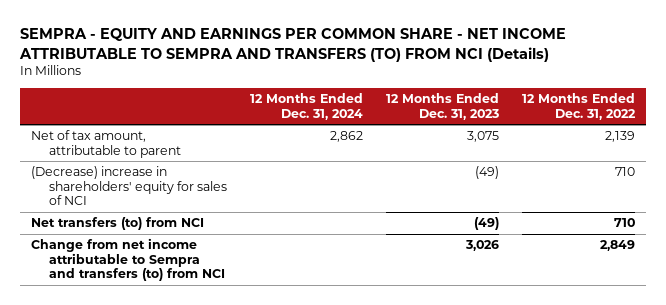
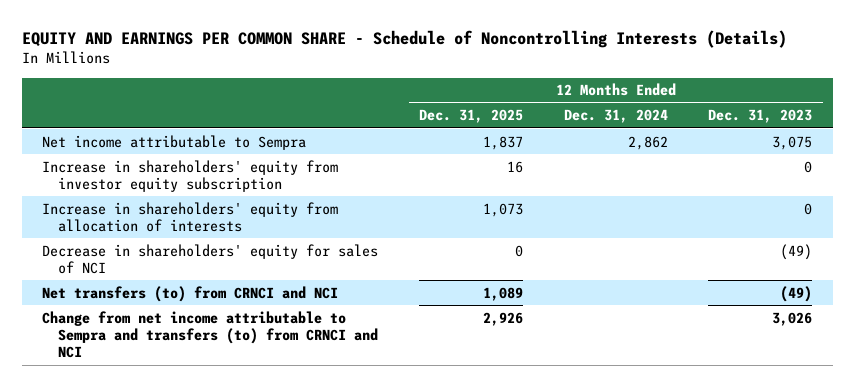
[18,28,566,62] SEMPRA - EQUITY AND EARNINGS PER COMMON SHARE - NET INCOME ATTRIBUTABLE TO SEMPRA AND TRANSFERS (TO) FROM NCI (Details) -> [21,30,787,49] EQUITY AND EARNINGS PER COMMON SHARE - Schedule of Noncontrolling Interests (Details)
[521,92,636,120] 12 Months Ended Dec. 31, 2022 -> none
none -> [418,109,523,124] Dec. 31, 2025
[31,130,181,158] Net of tax amount, attributable to parent -> [42,134,307,150] Net income attributable to Sempra
none -> [42,159,339,192] Increase in shareholders' equity from investor equity subscription
none -> [42,201,339,232] Increase in shareholders' equity from allocation of interests
[31,166,227,206] (Decrease) increase in shareholders' equity for sales of NCI -> [42,243,379,274] Decrease in shareholders' equity for sales of NCI
[31,217,205,231] Net transfers (to) from NCI -> [42,285,339,302] Net transfers (to) from CRNCI and NCI
[31,238,225,282] Change from net income attributable to Sempra and transfers (to) from NCI -> [42,310,379,359] Change from net income attributable to Sempra and transfers (to) from CRNCI and NCI

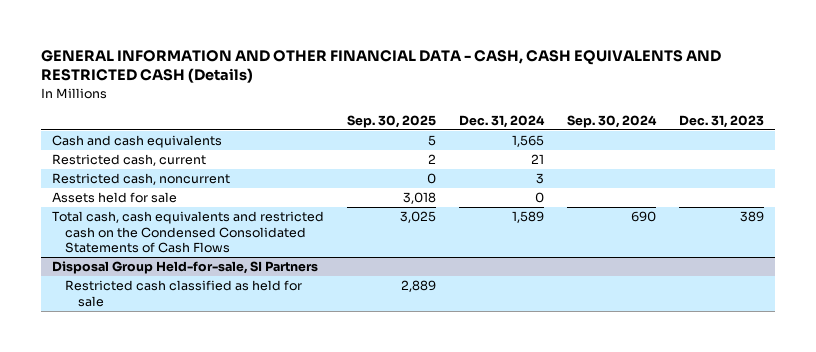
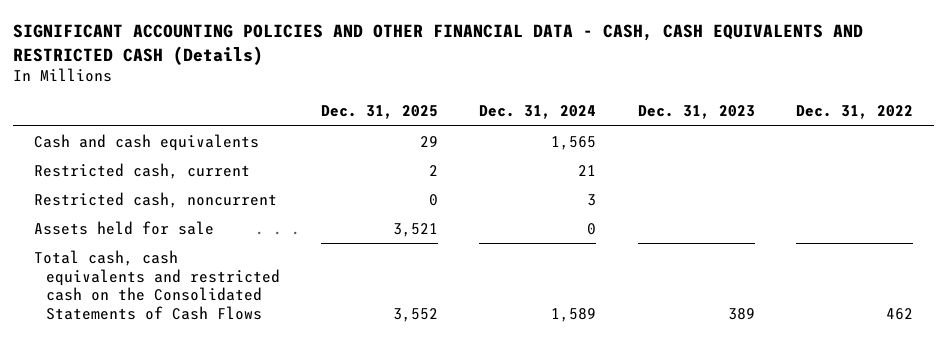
[40,49,721,84] GENERAL INFORMATION AND OTHER FINANCIAL DATA - CASH, CASH EQUIVALENTS AND RESTRICTED CASH (Details) -> [13,23,864,65] SIGNIFICANT ACCOUNTING POLICIES AND OTHER FINANCIAL DATA - CASH, CASH EQUIVALENTS AND RESTRICTED CASH (Details)
[347,114,437,128] Sep. 30, 2025 -> none
[567,114,658,128] Sep. 30, 2024 -> none
none -> [320,105,438,120] Dec. 31, 2025
none -> [795,105,913,120] Dec. 31, 2022
[52,261,319,275] Disposal Group Held-for-sale, SI Partners -> none
[65,280,303,307] Restricted cash classified as held for sale -> none
[52,211,325,254] Total cash, cash equivalents and restricted cash on the Condensed Consolidated Statements of Cash Flows -> [33,249,280,321] Total cash, cash equivalents and restricted cash on the Consolidated Statements of Cash Flows

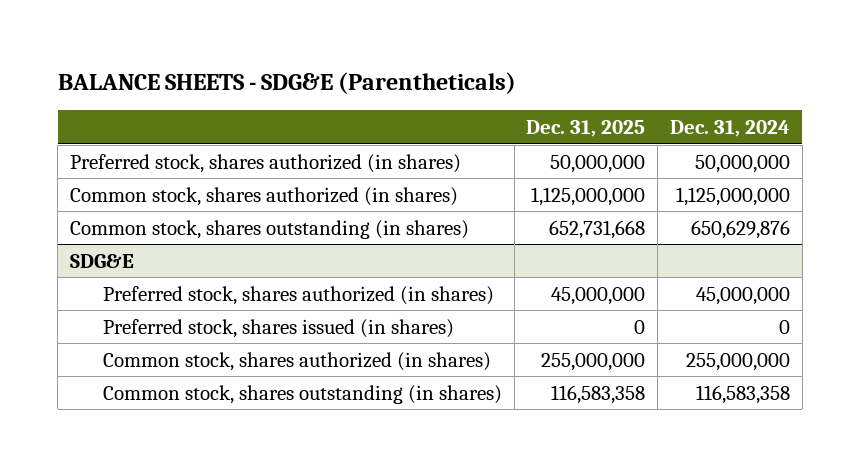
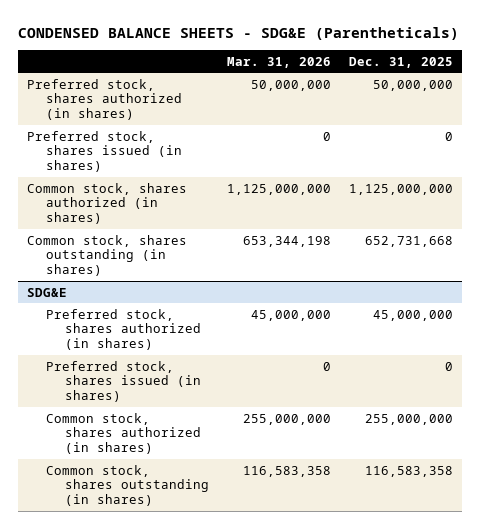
[57,71,516,94] BALANCE SHEETS - SDG&E (Parentheticals) -> [18,26,460,40] CONDENSED BALANCE SHEETS - SDG&E (Parentheticals)
[669,120,790,138] Dec. 31, 2024 -> none
none -> [227,56,332,68] Mar. 31, 2026
none -> [26,130,183,173] Preferred stock, shares issued (in shares)

